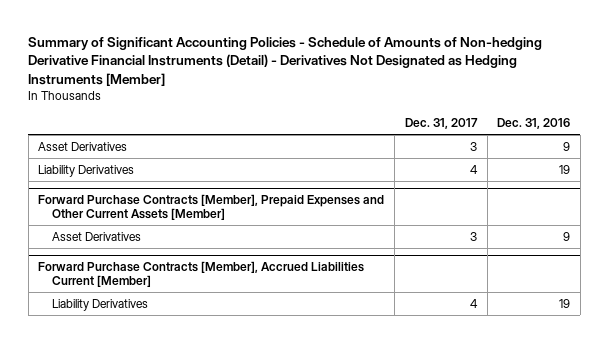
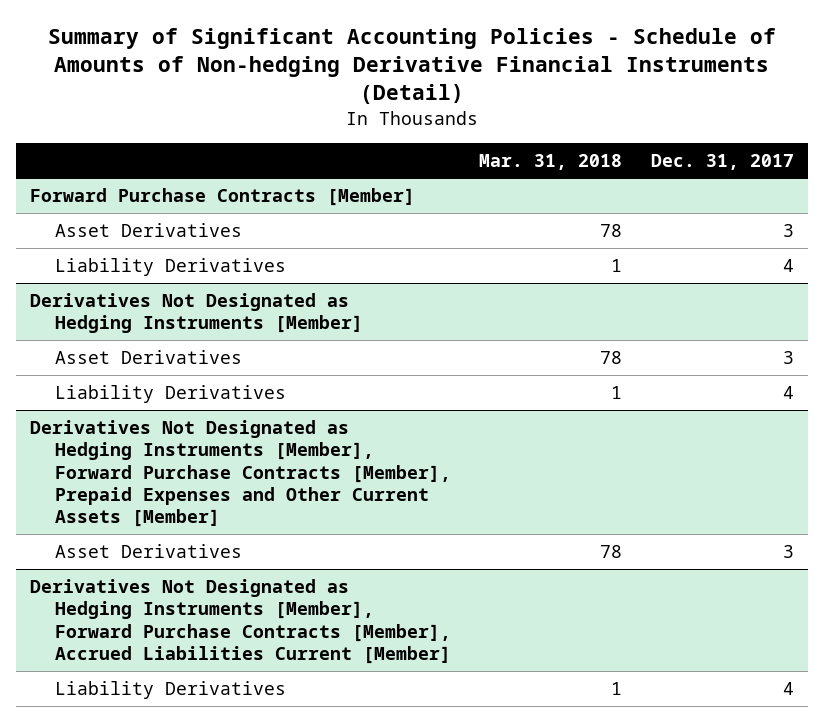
[28,36,543,86] Summary of Significant Accounting Policies - Schedule of Amounts of Non-hedging Derivative Financial Instruments (Detail) - Derivatives Not Designated as Hedging Instruments [Member] -> [47,28,776,105] Summary of Significant Accounting Policies - Schedule of Amounts of Non-hedging Derivative Financial Instruments (Detail)
[497,118,571,130] Dec. 31, 2016 -> none
none -> [479,153,623,170] Mar. 31, 2018
none -> [30,187,416,206] Forward Purchase Contracts [Member]
[38,193,385,221] Forward Purchase Contracts [Member], Prepaid Expenses and Other Current Assets [Member] -> none
none -> [30,292,364,334] Derivatives Not Designated as Hedging Instruments [Member]
[38,260,365,288] Forward Purchase Contracts [Member], Accrued Liabilities Current [Member] -> none
none -> [30,419,452,528] Derivatives Not Designated as Hedging Instruments [Member], Forward Purchase Contracts [Member], Prepaid Expenses and Other Current Assets [Member]
none -> [55,543,243,558] Asset Derivatives
none -> [30,578,452,664] Derivatives Not Designated as Hedging Instruments [Member], Forward Purchase Contracts [Member], Accrued Liabilities Current [Member]
none -> [55,680,287,699] Liability Derivatives

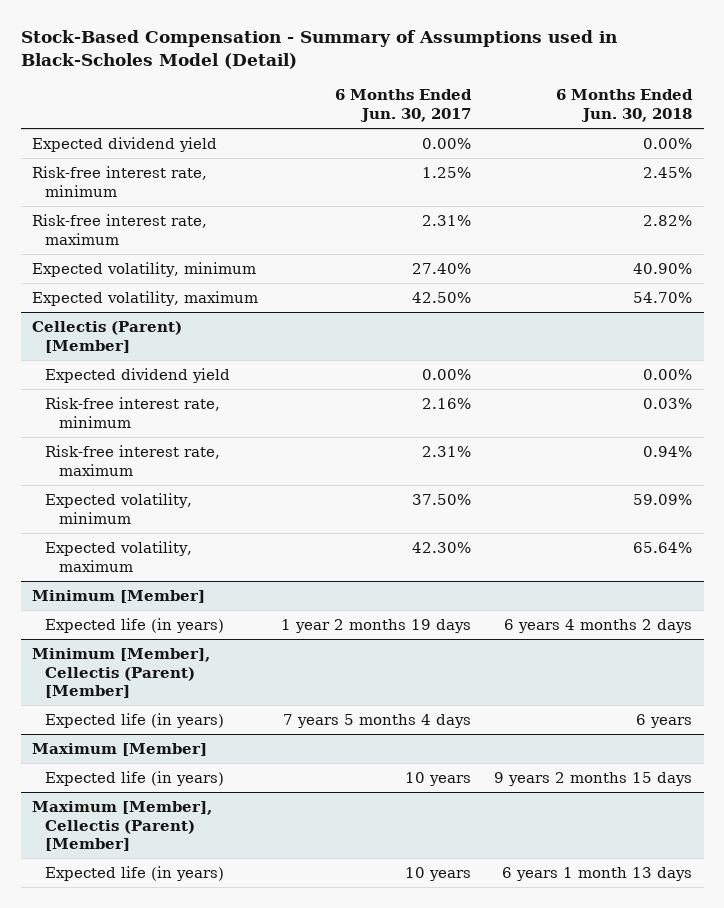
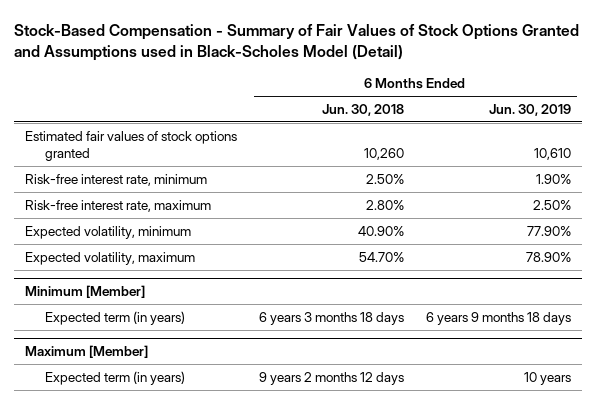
[20,30,617,69] Stock-Based Compensation - Summary of Assumptions used in Black-Scholes Model (Detail) -> [14,23,580,61] Stock-Based Compensation - Summary of Fair Values of Stock Options Granted and Assumptions used in Black-Scholes Model (Detail)
[335,89,473,123] 6 Months Ended Jun. 30, 2017 -> none
none -> [489,103,572,116] Jun. 30, 2019
[32,136,218,152] Expected dividend yield -> none
none -> [25,130,238,162] Estimated fair values of stock options granted
[643,166,693,178] 2.45% -> [366,173,405,184] 2.50%
[643,214,693,226] 2.82% -> [366,199,405,210] 2.80%
[32,320,183,353] Cellectis (Parent) [Member] -> none
[45,367,231,383] Expected dividend yield -> none
[45,396,221,428] Risk-free interest rate, minimum -> none
[45,444,221,476] Risk-free interest rate, maximum -> none
[45,492,193,524] Expected volatility, minimum -> none
[45,540,193,572] Expected volatility, maximum -> none
[32,647,211,699] Minimum [Member], Cellectis (Parent) [Member] -> none
[45,712,225,728] Expected life (in years) -> none
[45,617,225,633] Expected life (in years) -> [45,310,186,325] Expected term (in years)
[504,618,693,633] 6 years 4 months 2 days -> [259,311,405,325] 6 years 3 months 18 days
[32,800,213,852] Maximum [Member], Cellectis (Parent) [Member] -> none
[45,865,225,881] Expected life (in years) -> none
[45,770,225,786] Expected life (in years) -> [45,370,186,385] Expected term (in years)
[494,771,693,786] 9 years 2 months 15 days -> [259,371,405,385] 9 years 2 months 12 days

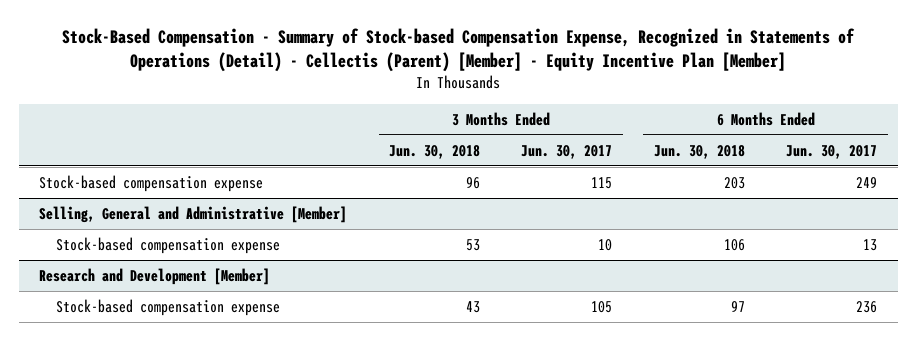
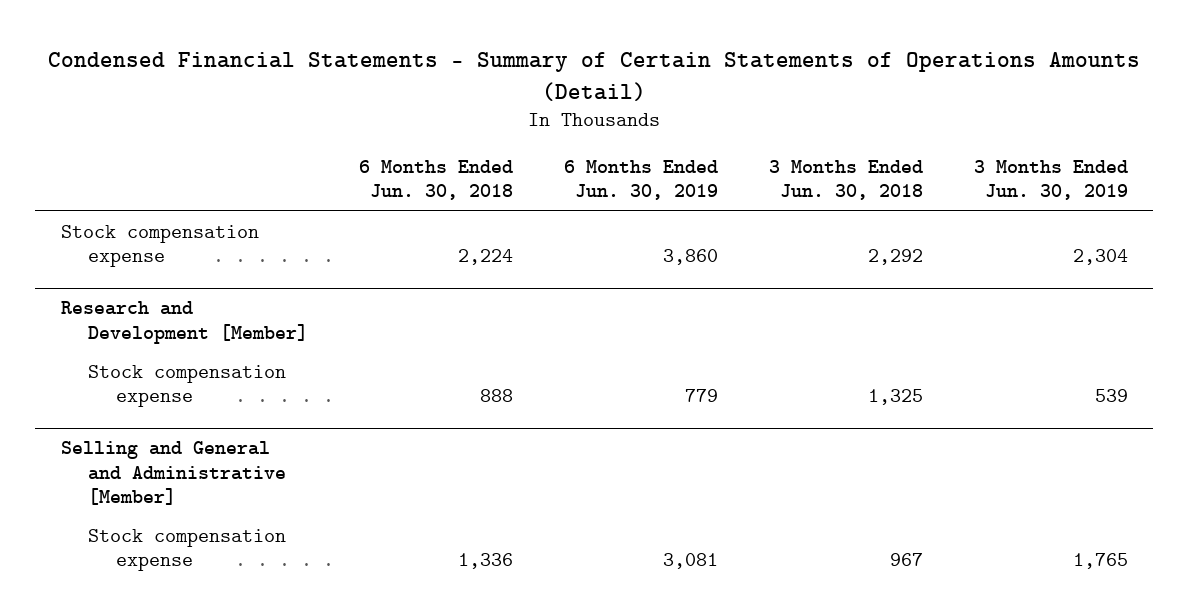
[62,27,856,73] Stock-Based Compensation - Summary of Stock-based Compensation Expense, Recognized in Statements of Operations (Detail) - Cellectis (Parent) [Member] - Equity Incentive Plan [Member] -> [48,51,1141,101] Condensed Financial Statements - Summary of Certain Statements of Operations Amounts (Detail)
[521,144,613,159] Jun. 30, 2017 -> none
[786,144,878,159] Jun. 30, 2017 -> none
none -> [563,159,718,201] 6 Months Ended Jun. 30, 2019
none -> [973,159,1128,201] 3 Months Ended Jun. 30, 2019
[39,206,348,224] Selling, General and Administrative [Member] -> none
[56,237,281,255] Stock-based compensation expense -> none
[39,175,264,193] Stock-based compensation expense -> [60,225,259,268] Stock compensation expense
[465,177,480,190] 96 -> [867,249,923,266] 2,292
[723,177,745,190] 203 -> [457,249,513,266] 2,224
[56,299,281,317] Stock-based compensation expense -> [88,365,287,408] Stock compensation expense
[465,301,480,314] 43 -> [867,389,923,406] 1,325
[730,301,745,313] 97 -> [479,389,513,403] 888
none -> [60,441,287,505] Selling and General and Administrative [Member]
none -> [88,529,287,572] Stock compensation expense

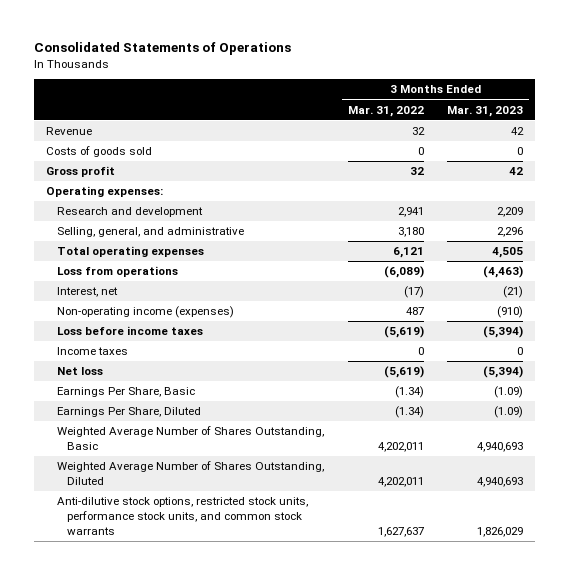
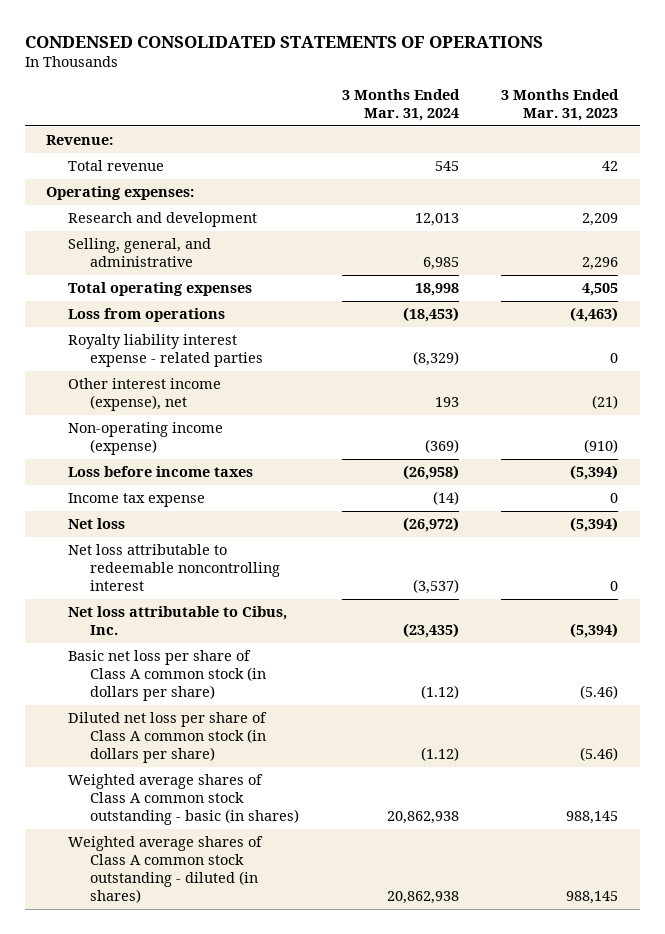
[34,42,292,56] Consolidated Statements of Operations -> [25,35,544,48] CONDENSED CONSOLIDATED STATEMENTS OF OPERATIONS
[347,105,424,117] Mar. 31, 2022 -> none
none -> [341,89,460,122] 3 Months Ended Mar. 31, 2024
[46,146,153,158] Costs of goods sold -> none
[46,166,116,178] Gross profit -> none
none -> [46,135,114,146] Revenue:
[46,127,93,136] Revenue -> [68,160,165,172] Total revenue
none -> [68,334,263,368] Royalty liability interest expense - related parties
[56,287,118,298] Interest, net -> [68,378,222,412] Other interest income (expense), net
[56,306,234,319] Non-operating income (expenses) -> [68,422,224,456] Non-operating income (expense)
[56,347,128,356] Income taxes -> [68,493,206,508] Income tax expense
[56,497,308,535] Anti-dilutive stock options, restricted stock units, performance stock units, and common stock warrants -> none
none -> [68,544,280,592] Net loss attributable to redeemable noncontrolling interest
none -> [68,606,288,636] Net loss attributable to Cibus, Inc.
[56,387,195,398] Earnings Per Share, Basic -> [68,650,266,702] Basic net loss per share of Class A common stock (in dollars per share)
[494,386,524,399] (1.09) -> [580,685,619,700] (5.46)
[56,407,201,418] Earnings Per Share, Diluted -> [68,712,268,764] Diluted net loss per share of Class A common stock (in dollars per share)
[494,406,524,419] (1.09) -> [580,747,619,762] (5.46)
[56,426,324,451] Weighted Average Number of Shares Outstanding, Basic -> [68,774,299,826] Weighted average shares of Class A common stock outstanding - basic (in shares)
[477,442,524,453] 4,940,693 -> [566,811,619,825] 988,145
[56,461,324,486] Weighted Average Number of Shares Outstanding, Diluted -> [68,836,264,904] Weighted average shares of Class A common stock outstanding - diluted (in shares)
[477,477,524,488] 4,940,693 -> [566,891,619,905] 988,145

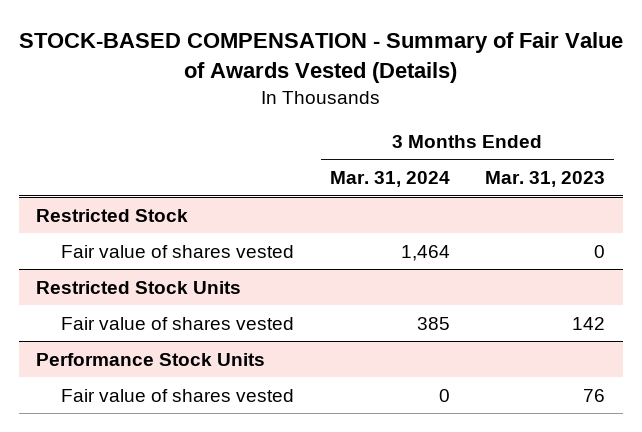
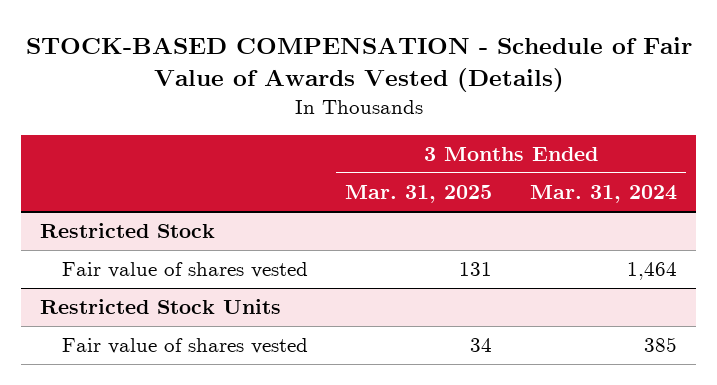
[18,32,623,83] STOCK-BASED COMPENSATION - Summary of Fair Value of Awards Vested (Details) -> [25,36,692,92] STOCK-BASED COMPENSATION - Schedule of Fair Value of Awards Vested (Details)
[485,171,606,188] Mar. 31, 2023 -> none
none -> [345,185,493,204] Mar. 31, 2025
[36,352,266,366] Performance Stock Units -> none
[61,388,295,402] Fair value of shares vested -> none

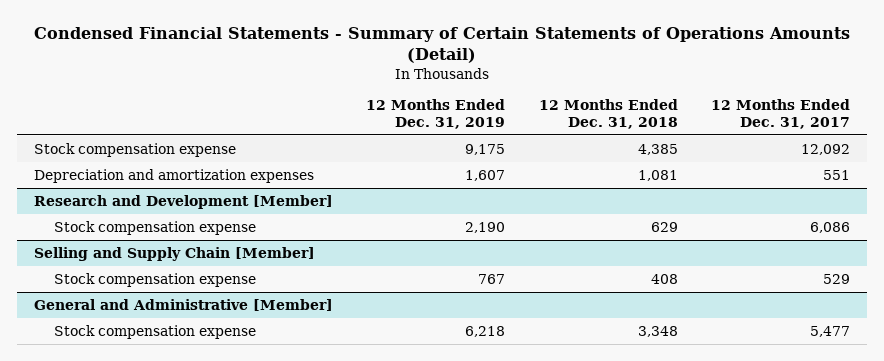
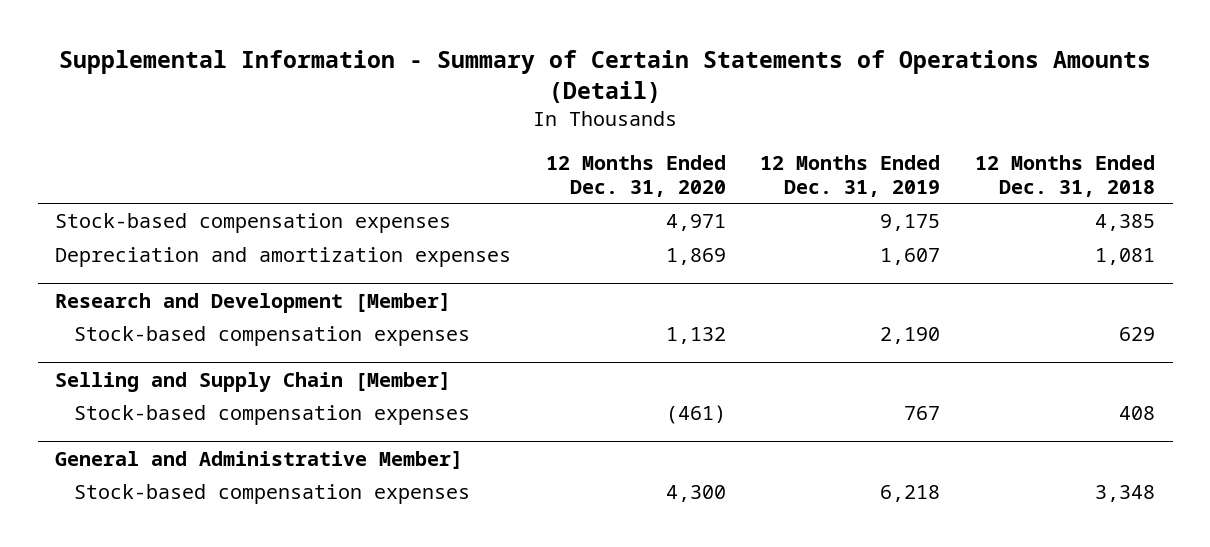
[33,26,850,64] Condensed Financial Statements - Summary of Certain Statements of Operations Amounts (Detail) -> [59,50,1152,104] Supplemental Information - Summary of Certain Statements of Operations Amounts (Detail)
[710,99,850,130] 12 Months Ended Dec. 31, 2017 -> none
none -> [545,155,726,197] 12 Months Ended Dec. 31, 2020
[33,142,236,157] Stock compensation expense -> [54,213,451,234] Stock-based compensation expenses
[54,220,257,235] Stock compensation expense -> [74,326,471,347] Stock-based compensation expenses
[54,272,257,287] Stock compensation expense -> [74,405,471,426] Stock-based compensation expenses
[33,298,333,311] General and Administrative [Member] -> [54,450,463,469] General and Administrative Member]
[54,324,257,339] Stock compensation expense -> [74,484,471,505] Stock-based compensation expenses

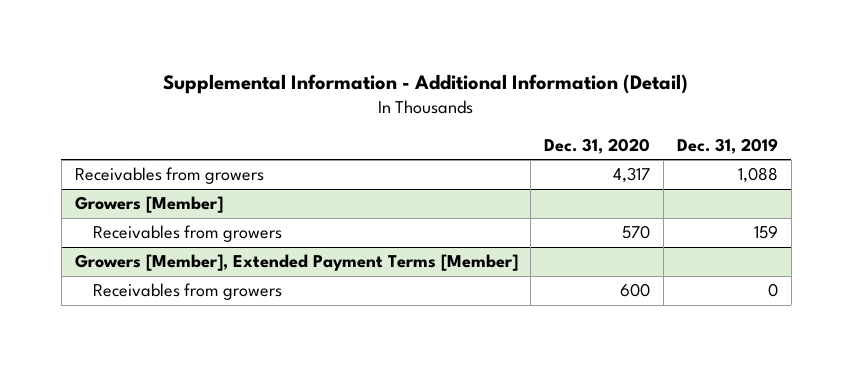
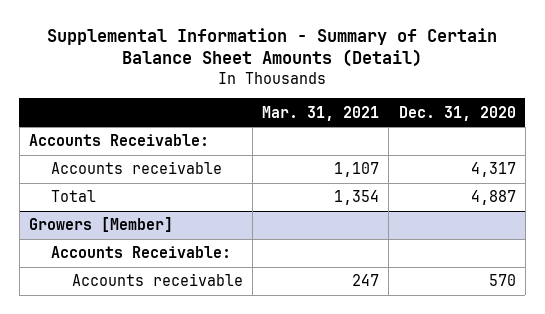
[163,73,689,94] Supplemental Information - Additional Information (Detail) -> [47,27,498,68] Supplemental Information - Summary of Certain Balance Sheet Amounts (Detail)
[677,137,779,154] Dec. 31, 2019 -> none
none -> [262,105,380,121] Mar. 31, 2021
none -> [29,134,210,147] Accounts Receivable:
[74,167,264,185] Receivables from growers -> [50,161,222,175] Accounts receivable
none -> [50,190,96,203] Total
[74,254,518,272] Growers [Member], Extended Payment Terms [Member] -> none
[92,283,282,301] Receivables from growers -> none
none -> [50,246,231,259] Accounts Receivable:
[92,225,282,243] Receivables from growers -> [72,273,244,287] Accounts receivable

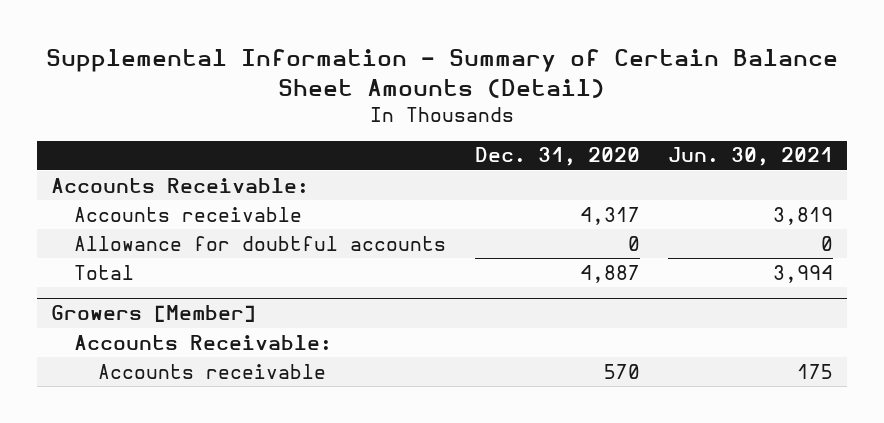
[262,105,380,121] Mar. 31, 2021 -> none
none -> [668,147,834,167] Jun. 30, 2021
none -> [74,235,447,251] Allowance for doubtful accounts

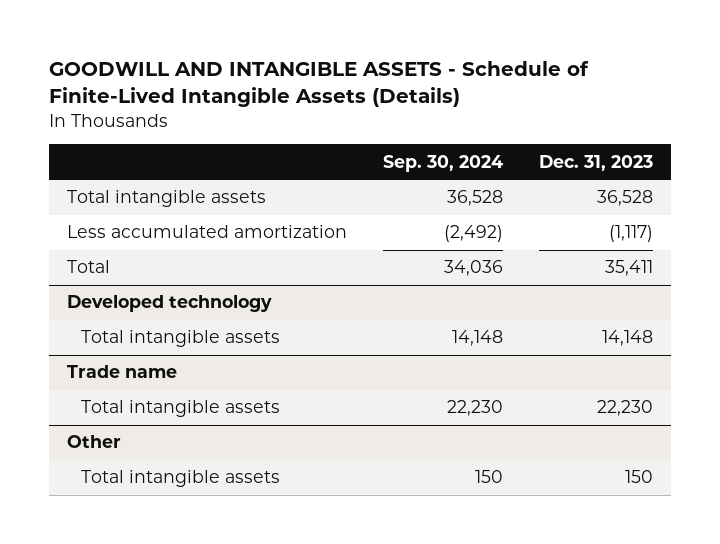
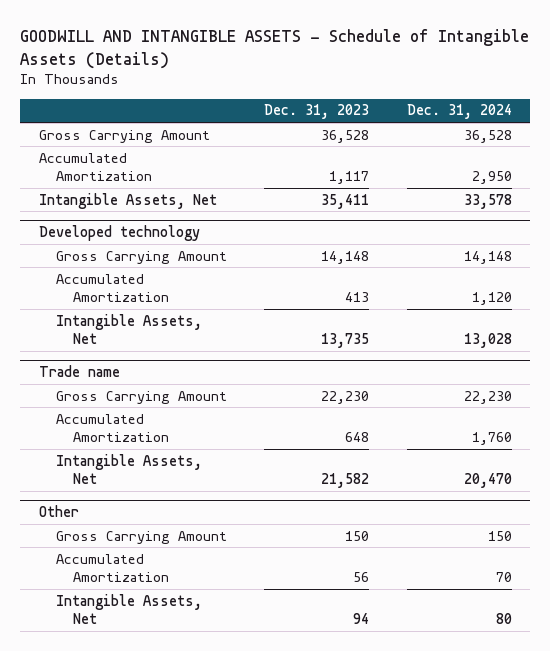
[48,60,589,108] GOODWILL AND INTANGIBLE ASSETS - Schedule of Finite-Lived Intangible Assets (Details) -> [19,29,529,69] GOODWILL AND INTANGIBLE ASSETS - Schedule of Intangible Assets (Details)
[382,154,503,172] Sep. 30, 2024 -> none
none -> [406,104,512,120] Dec. 31, 2024
[66,190,266,208] Total intangible assets -> [38,129,210,143] Gross Carrying Amount
[66,225,347,239] Less accumulated amortization -> [38,152,152,182] Accumulated Amortization
[608,225,653,243] (1,117) -> [329,171,370,185] 1,117
[66,260,110,274] Total -> [38,192,217,209] Intangible Assets, Net
[81,330,281,348] Total intangible assets -> [55,250,227,264] Gross Carrying Amount
none -> [55,273,169,303] Accumulated Amortization
none -> [55,313,202,345] Intangible Assets, Net
[81,400,281,418] Total intangible assets -> [55,390,227,404] Gross Carrying Amount
none -> [55,413,169,443] Accumulated Amortization
none -> [55,453,202,485] Intangible Assets, Net
[81,470,281,488] Total intangible assets -> [55,530,227,544] Gross Carrying Amount
none -> [55,553,169,583] Accumulated Amortization
none -> [55,593,202,625] Intangible Assets, Net

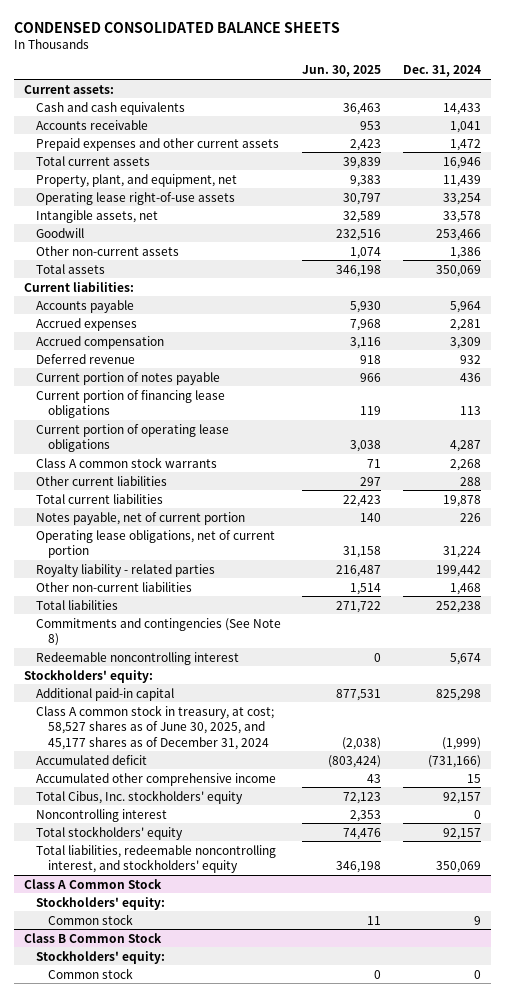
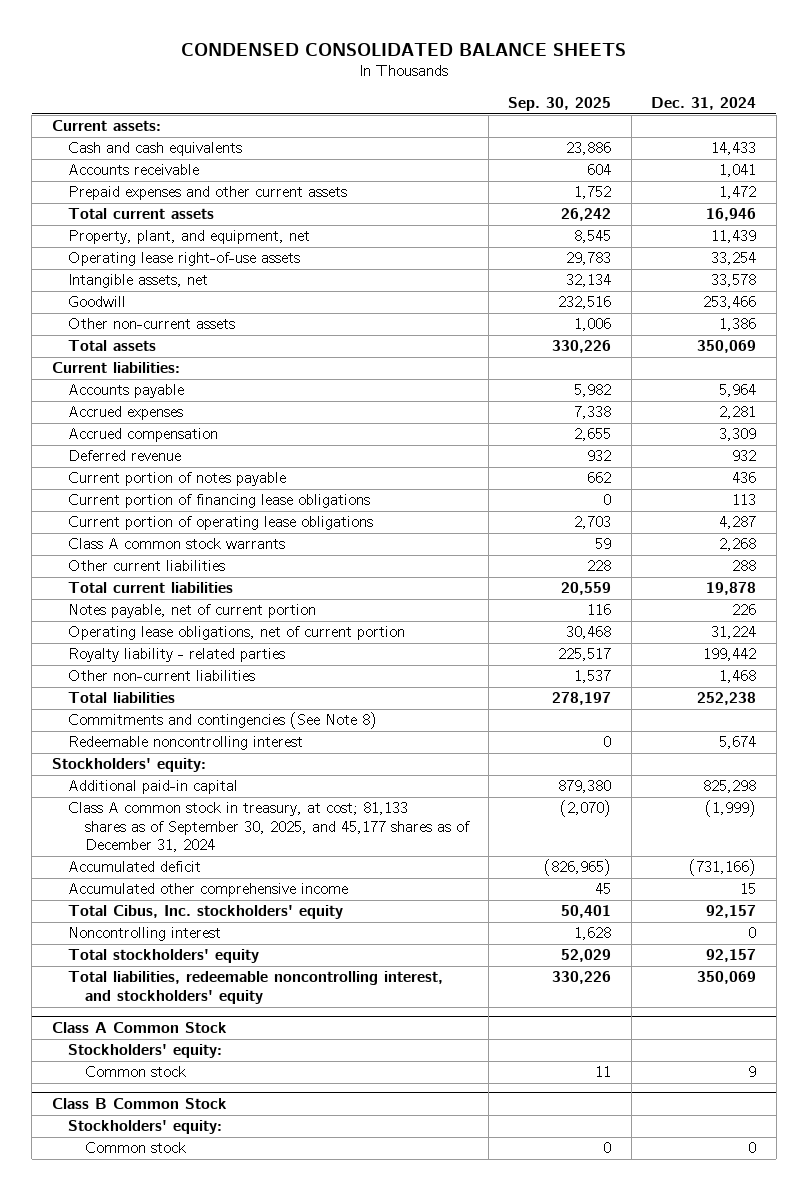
[302,65,382,78] Jun. 30, 2025 -> none
none -> [508,96,612,111] Sep. 30, 2025
[36,704,275,750] Class A common stock in treasury, at cost; 58,527 shares as of June 30, 2025, and 45,177 shares as of December 31, 2024 -> [68,802,470,853] Class A common stock in treasury, at cost; 81,133 shares as of September 30, 2025, and 45,177 shares as of December 31, 2024

